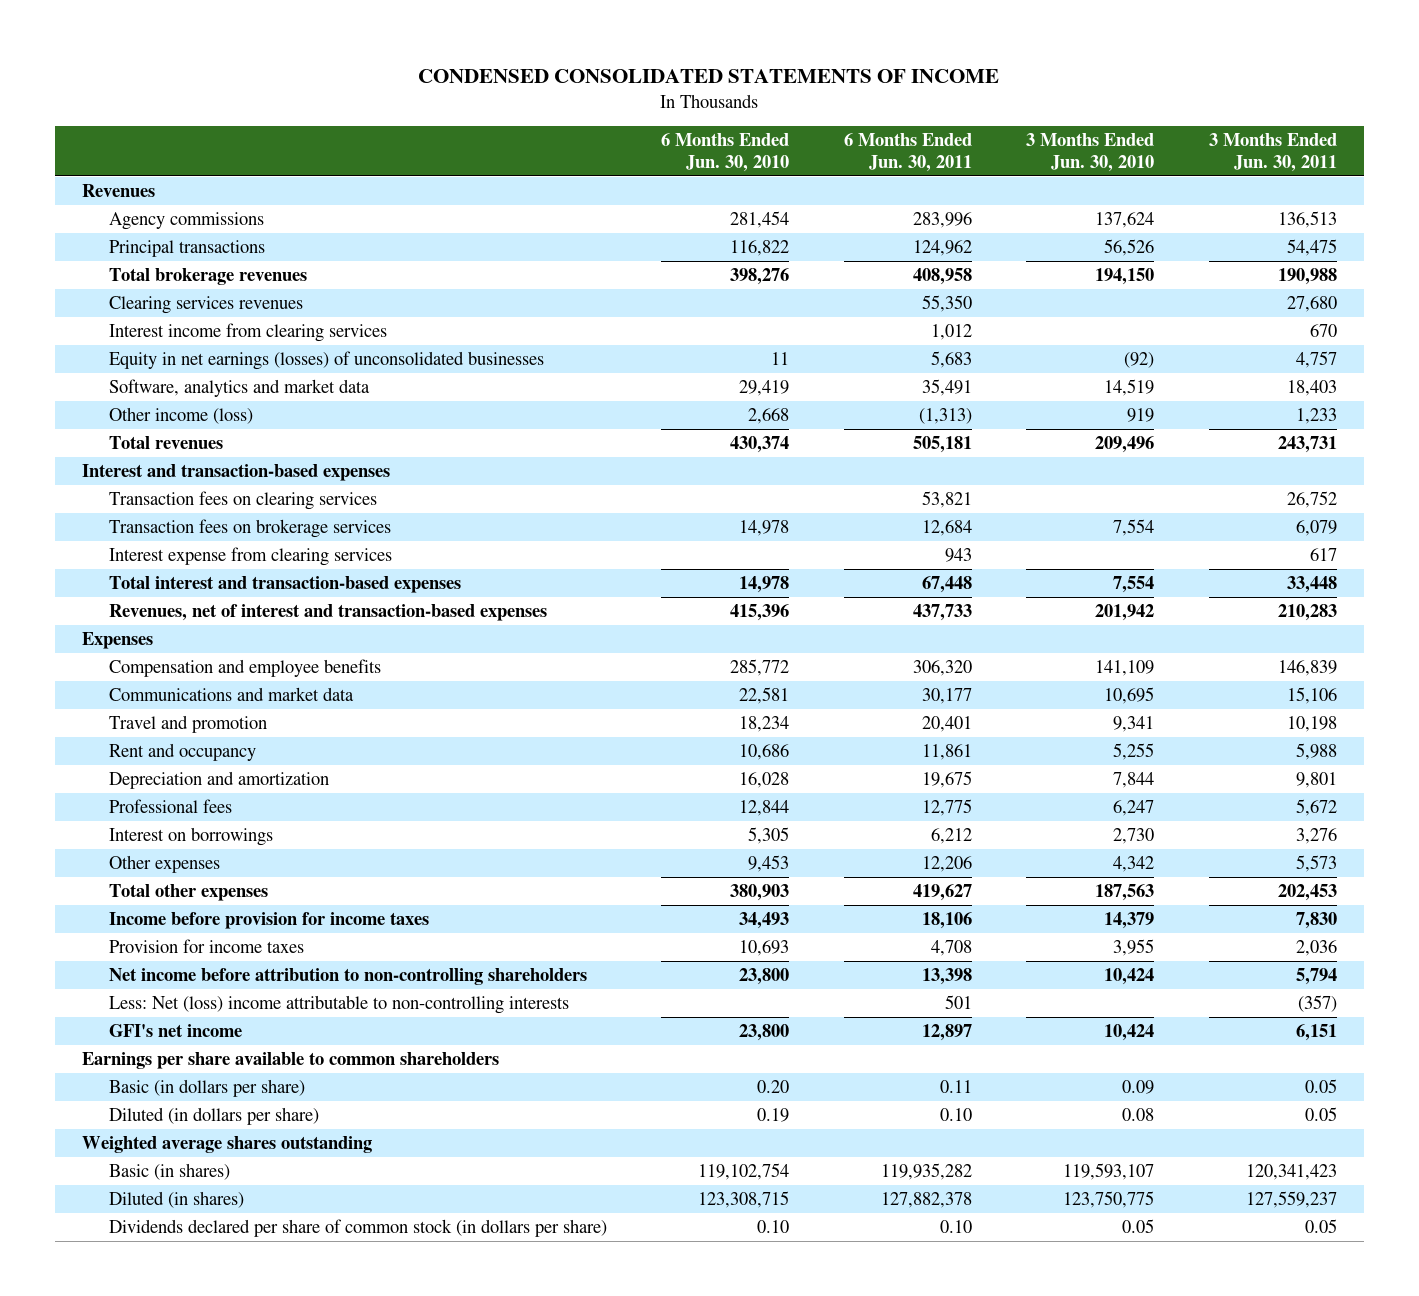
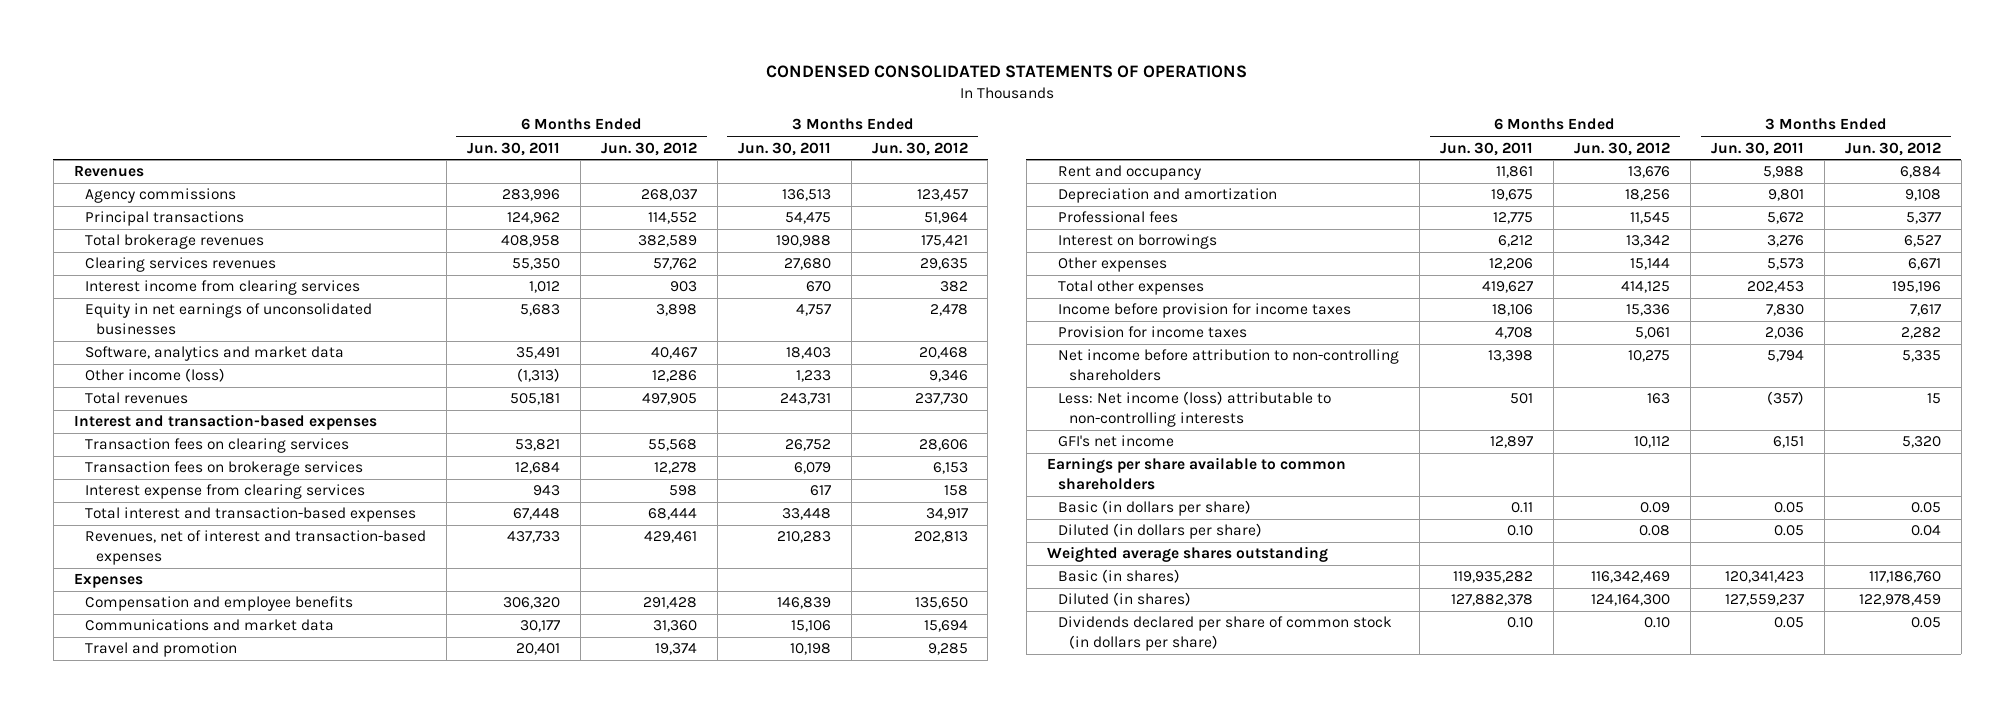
[418,69,1000,84] CONDENSED CONSOLIDATED STATEMENTS OF INCOME -> [766,64,1248,78] CONDENSED CONSOLIDATED STATEMENTS OF OPERATIONS
[661,133,790,173] 6 Months Ended Jun. 30, 2010 -> none
[1026,133,1155,173] 3 Months Ended Jun. 30, 2010 -> none
none -> [600,141,697,156] Jun. 30, 2012
none -> [871,141,968,156] Jun. 30, 2012
[108,350,544,370] Equity in net earnings (losses) of unconsolidated businesses -> [84,303,372,335] Equity in net earnings of unconsolidated businesses
[108,994,569,1014] Less: Net (loss) income attributable to non-controlling interests -> [1057,391,1331,427] Less: Net income (loss) attributable to non-controlling interests

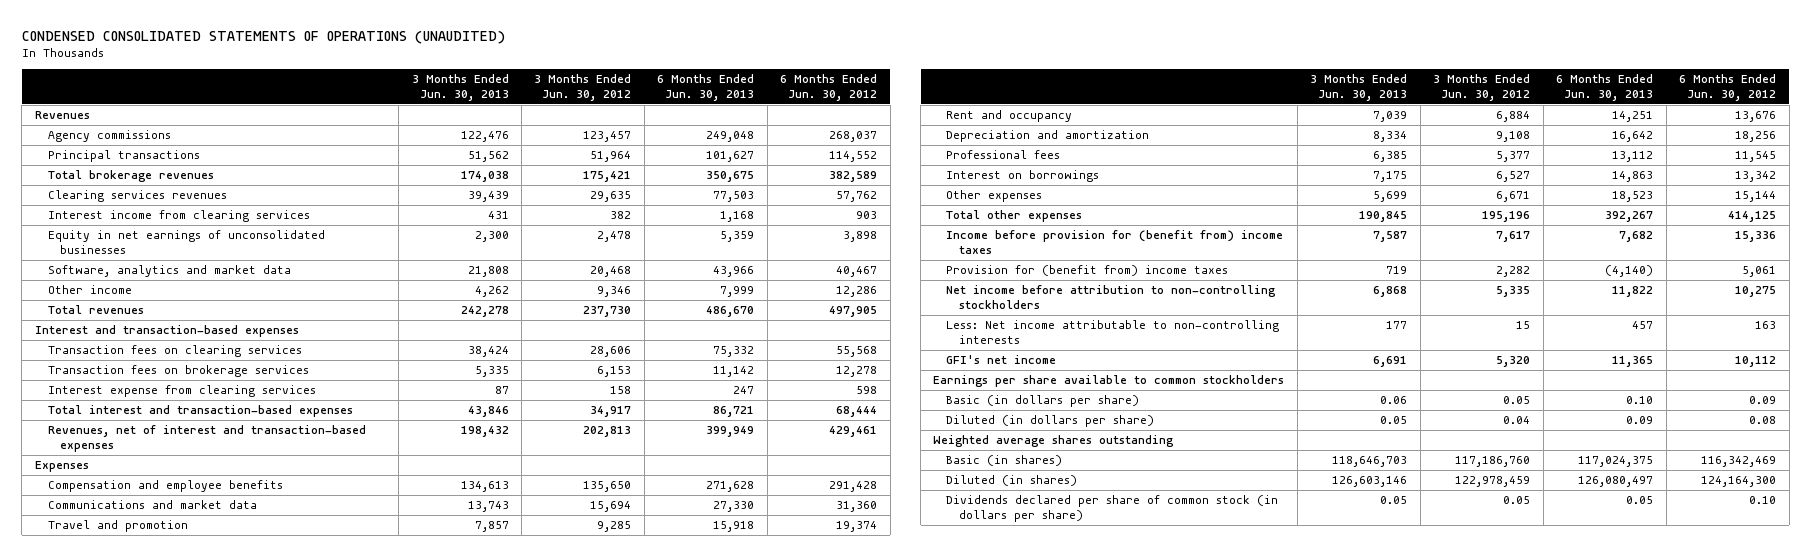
[766,64,1248,78] CONDENSED CONSOLIDATED STATEMENTS OF OPERATIONS -> [21,30,505,44] CONDENSED CONSOLIDATED STATEMENTS OF OPERATIONS (UNAUDITED)
[466,141,560,156] Jun. 30, 2011 -> none
[737,141,831,156] Jun. 30, 2011 -> none
none -> [411,74,509,101] 3 Months Ended Jun. 30, 2013
none -> [657,74,755,101] 6 Months Ended Jun. 30, 2013
[84,368,225,383] Other income (loss) -> [47,285,132,295] Other income
[1057,303,1351,319] Income before provision for income taxes -> [946,230,1284,254] Income before provision for (benefit from) income taxes
[1057,326,1247,339] Provision for income taxes -> [946,265,1229,277] Provision for (benefit from) income taxes
[1057,349,1399,381] Net income before attribution to non-controlling shareholders -> [946,285,1277,309] Net income before attribution to non-controlling stockholders
[1057,391,1331,427] Less: Net income (loss) attributable to non-controlling interests -> [946,320,1280,344] Less: Net income attributable to non-controlling interests
[1046,457,1346,490] Earnings per share available to common shareholders -> [933,375,1285,388] Earnings per share available to common stockholders

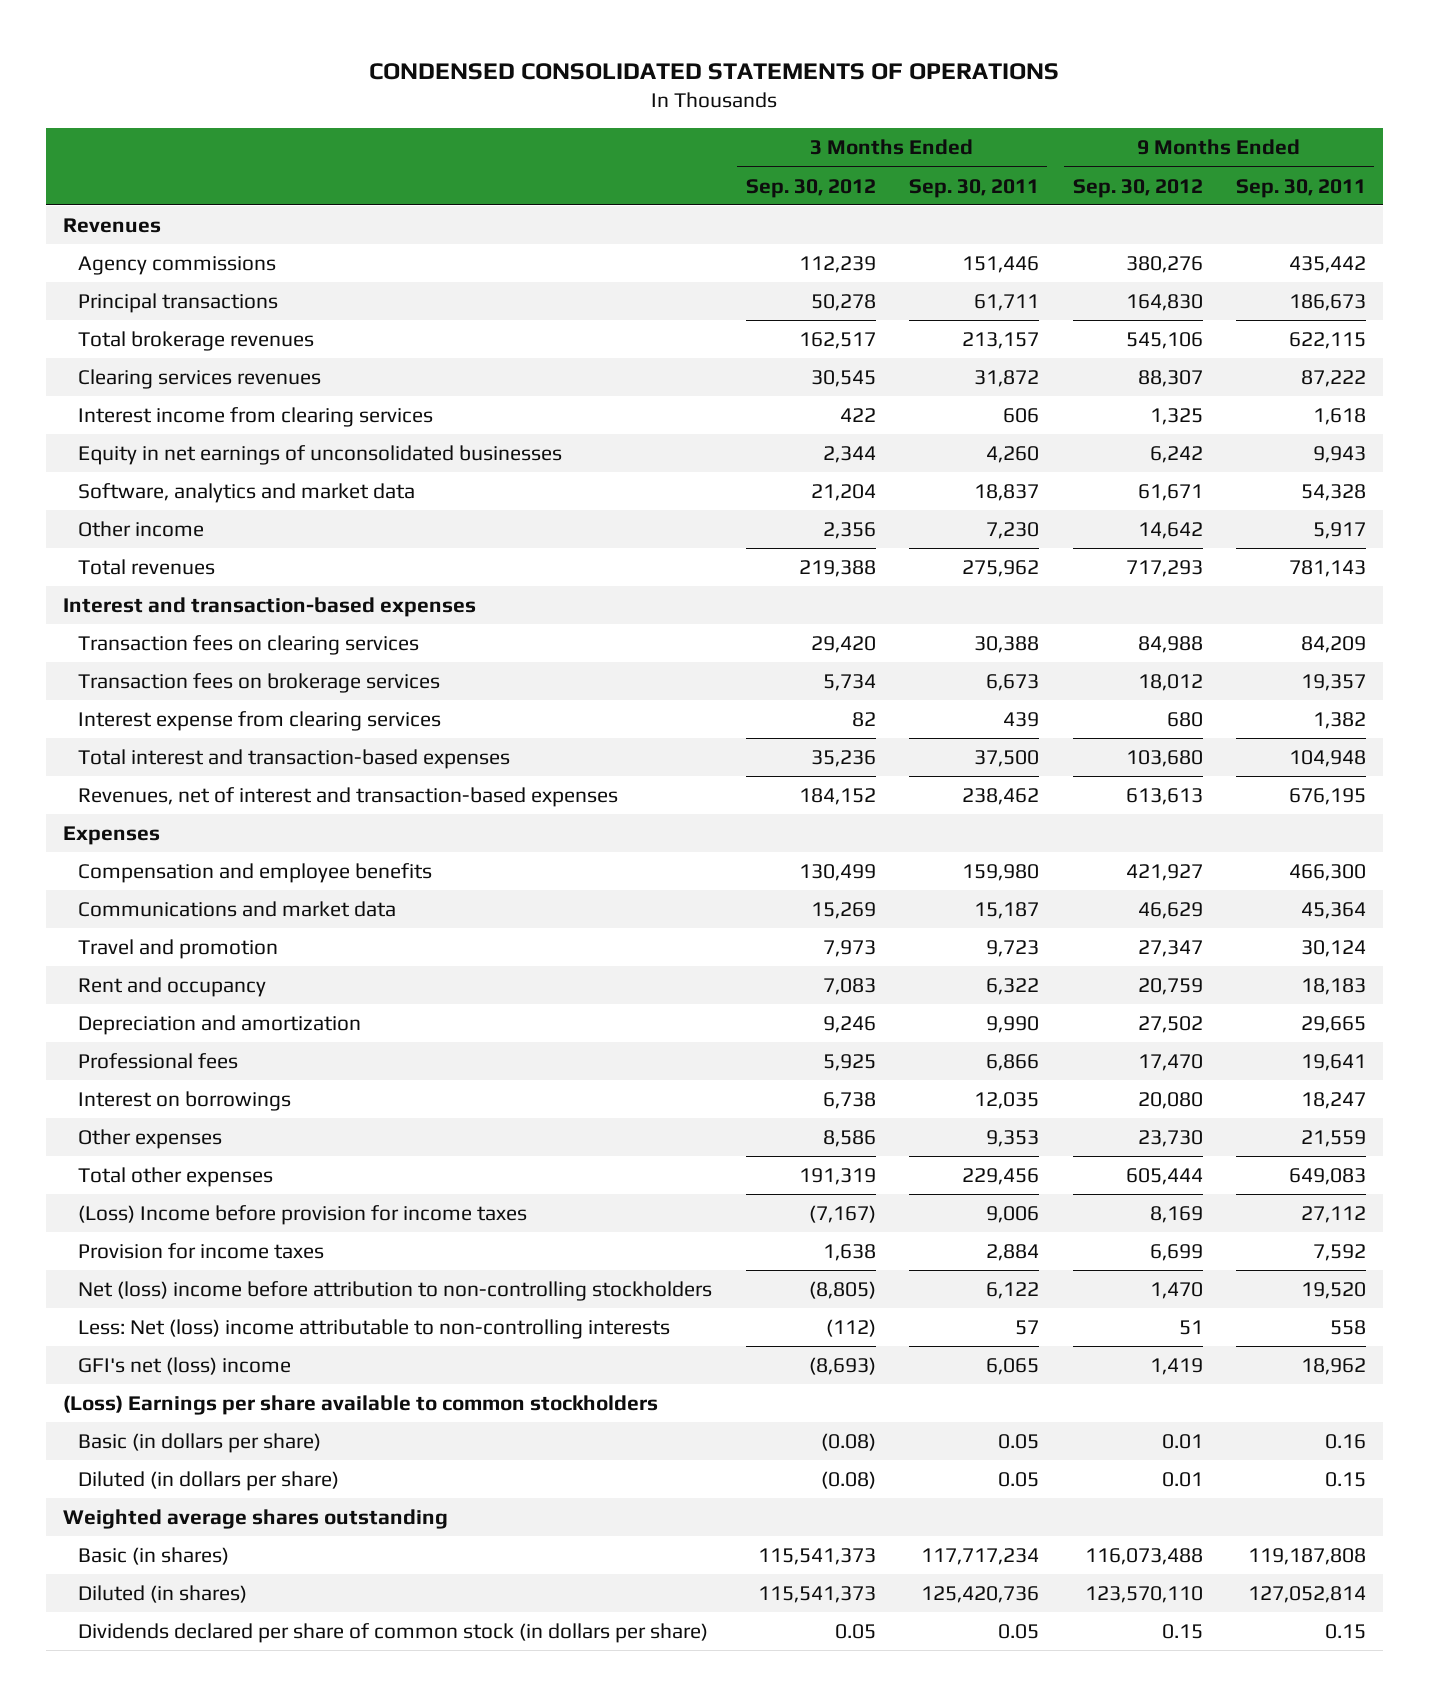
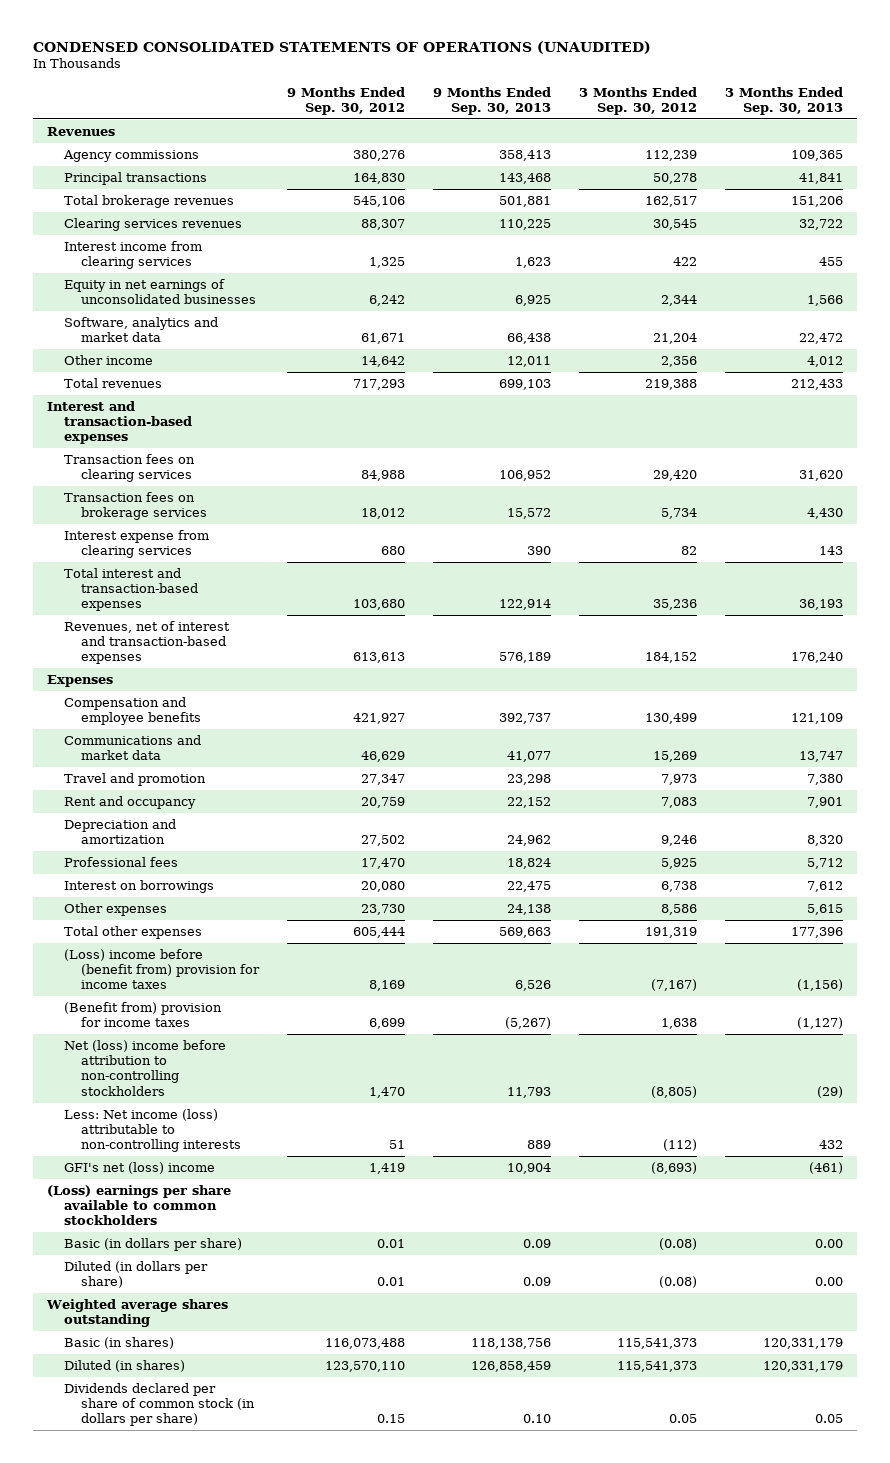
[369,62,1060,80] CONDENSED CONSOLIDATED STATEMENTS OF OPERATIONS -> [32,40,651,54] CONDENSED CONSOLIDATED STATEMENTS OF OPERATIONS (UNAUDITED)
[909,178,1040,198] Sep. 30, 2011 -> none
[1236,178,1367,198] Sep. 30, 2011 -> none
none -> [433,86,552,115] 9 Months Ended Sep. 30, 2013
none -> [724,86,843,115] 3 Months Ended Sep. 30, 2013
[78,1205,528,1226] (Loss) Income before provision for income taxes -> [63,948,261,990] (Loss) income before (benefit from) provision for income taxes
[78,1243,325,1260] Provision for income taxes -> [63,1001,222,1028] (Benefit from) provision for income taxes
[78,1319,671,1340] Less: Net (loss) income attributable to non-controlling interests -> [63,1108,242,1153] Less: Net income (loss) attributable to non-controlling interests
[62,1395,658,1416] (Loss) Earnings per share available to common stockholders -> [46,1184,231,1226] (Loss) earnings per share available to common stockholders

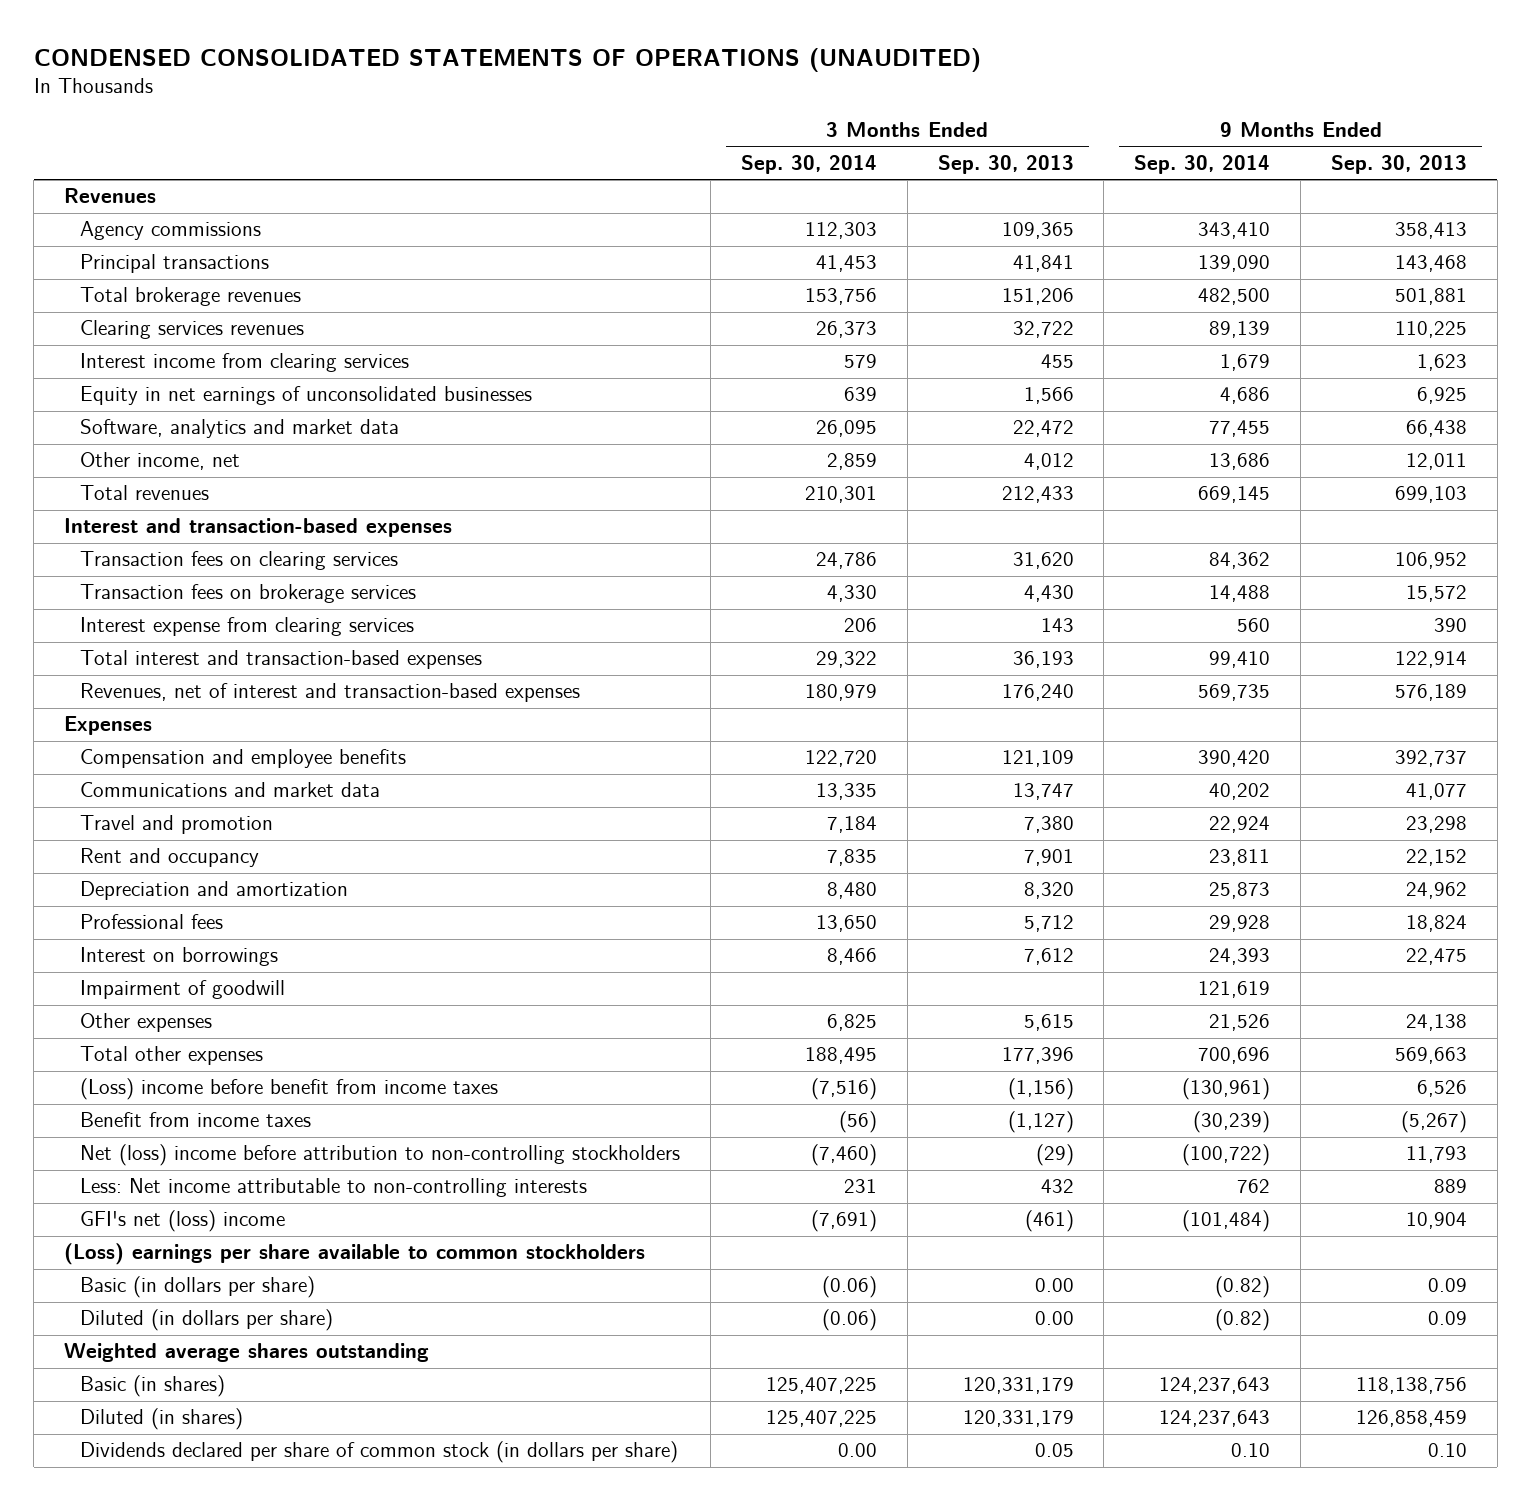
[287,86,406,115] 9 Months Ended Sep. 30, 2012 -> none
[579,86,698,115] 3 Months Ended Sep. 30, 2012 -> none
none -> [740,155,877,175] Sep. 30, 2014
none -> [1134,155,1271,175] Sep. 30, 2014
[63,354,153,365] Other income -> [80,452,241,471] Other income, net
none -> [80,980,286,1000] Impairment of goodwill
[63,948,261,990] (Loss) income before (benefit from) provision for income taxes -> [80,1078,499,1101] (Loss) income before benefit from income taxes
[63,1001,222,1028] (Benefit from) provision for income taxes -> [80,1112,312,1128] Benefit from income taxes
[63,1108,242,1153] Less: Net income (loss) attributable to non-controlling interests -> [80,1178,588,1198] Less: Net income attributable to non-controlling interests

